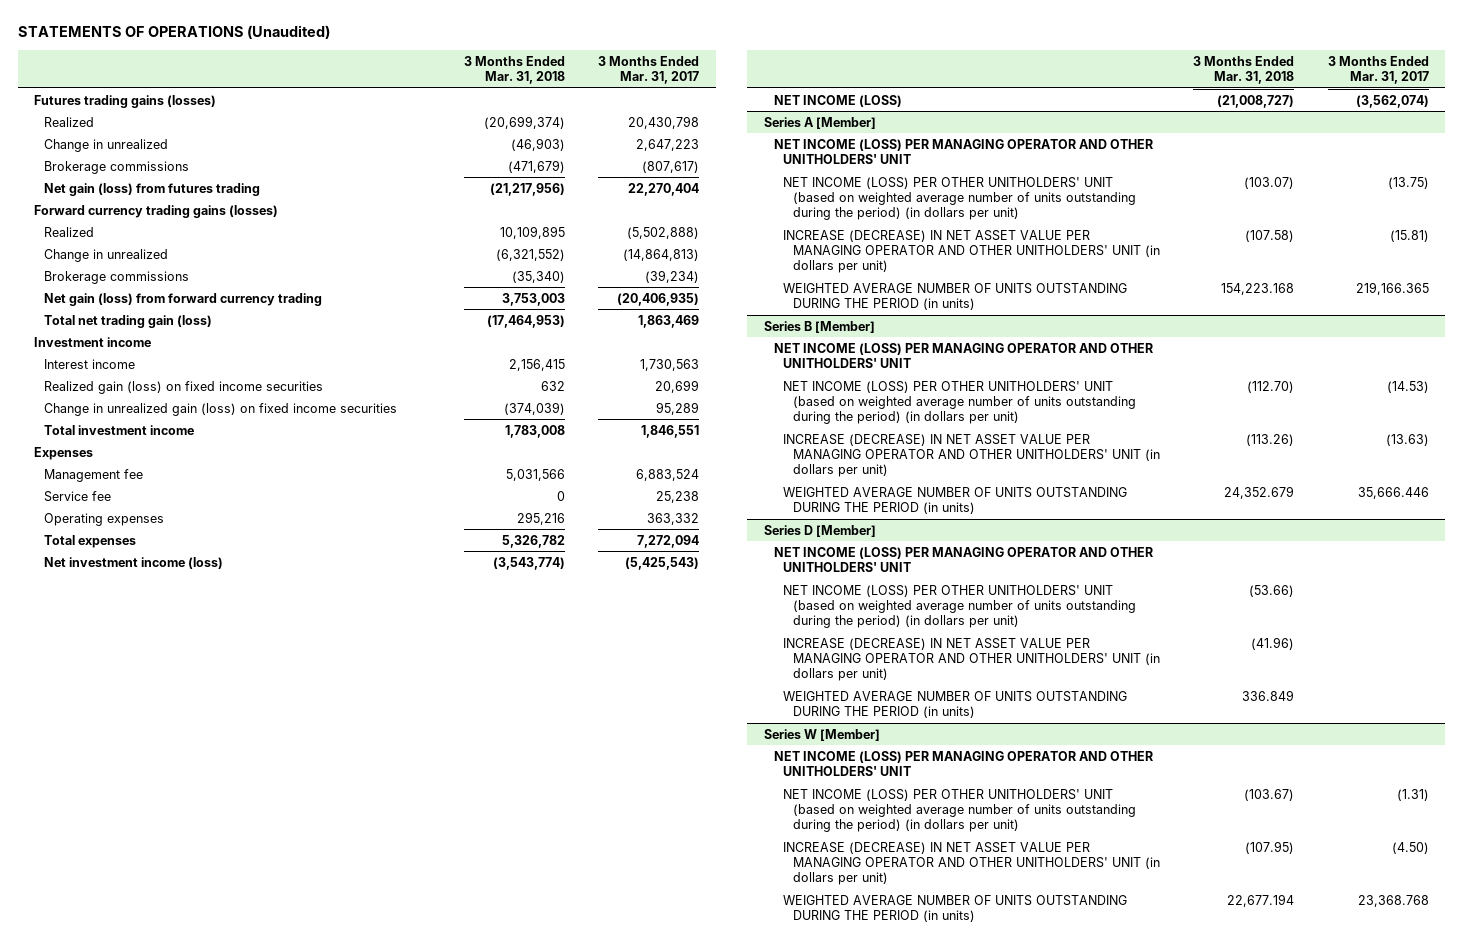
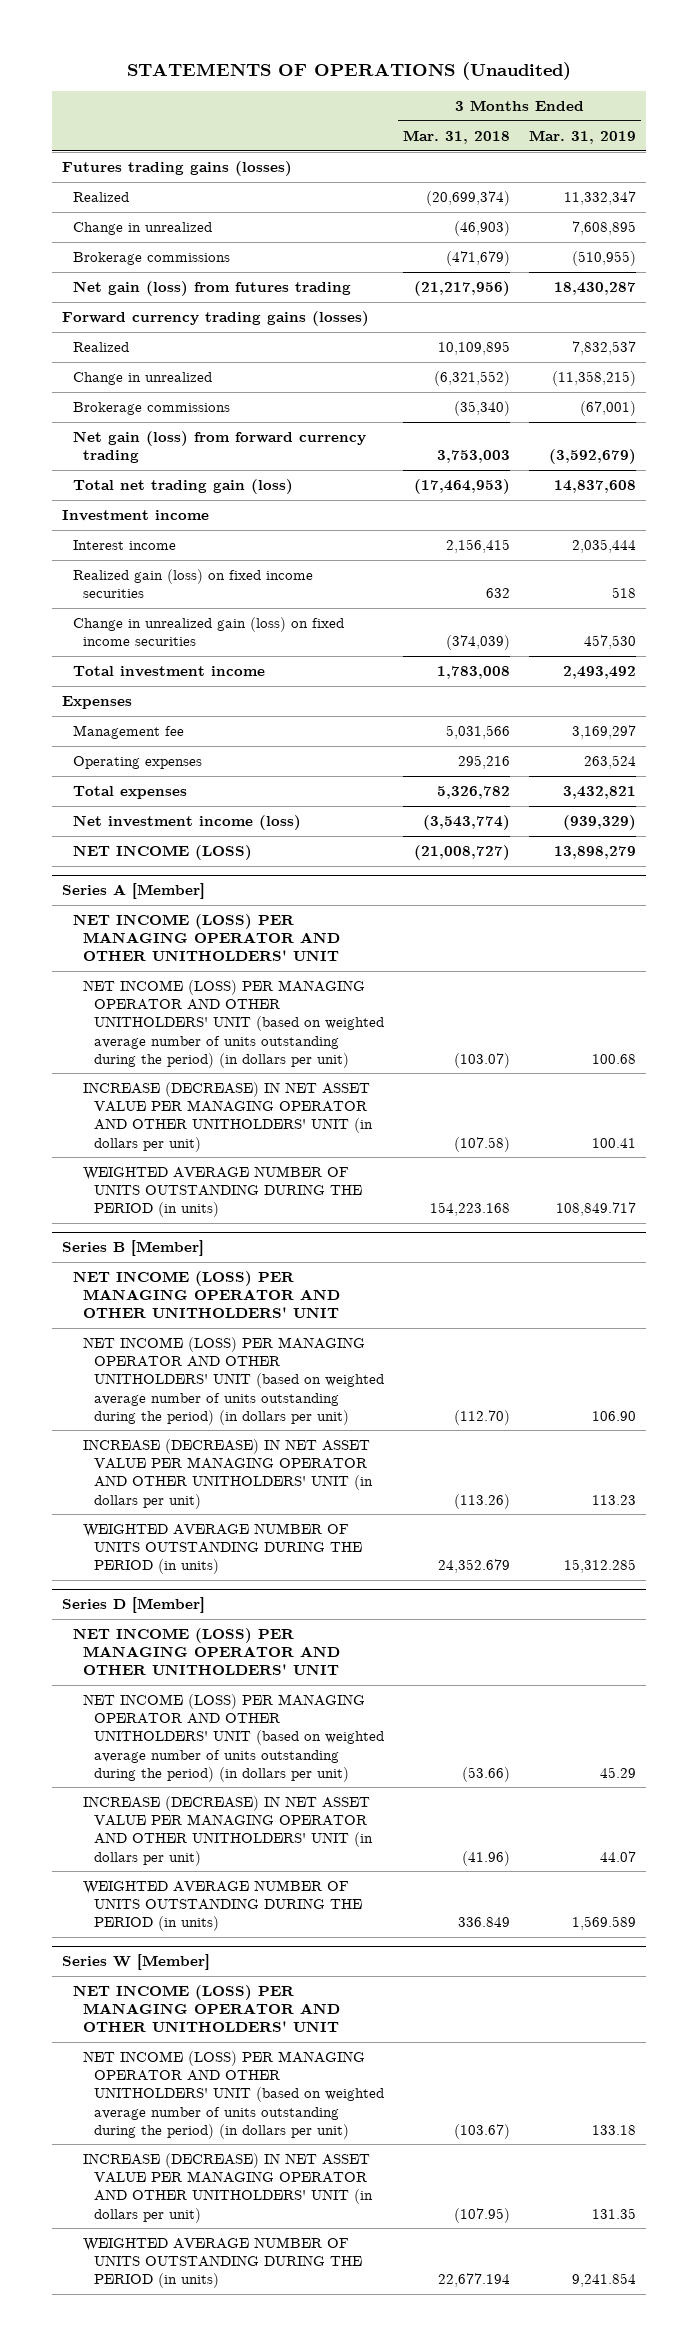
[597,55,699,85] 3 Months Ended Mar. 31, 2017 -> none
none -> [529,129,637,144] Mar. 31, 2019
[43,490,111,502] Service fee -> none
[783,176,1136,221] NET INCOME (LOSS) PER OTHER UNITHOLDERS' UNIT (based on weighted average number of units outstanding during the period) (in dollars per unit) -> [83,980,384,1068] NET INCOME (LOSS) PER MANAGING OPERATOR AND OTHER UNITHOLDERS' UNIT (based on weighted average number of units outstanding during the period) (in dollars per unit)
[783,380,1136,425] NET INCOME (LOSS) PER OTHER UNITHOLDERS' UNIT (based on weighted average number of units outstanding during the period) (in dollars per unit) -> [83,1337,384,1425] NET INCOME (LOSS) PER MANAGING OPERATOR AND OTHER UNITHOLDERS' UNIT (based on weighted average number of units outstanding during the period) (in dollars per unit)
[783,584,1136,629] NET INCOME (LOSS) PER OTHER UNITHOLDERS' UNIT (based on weighted average number of units outstanding during the period) (in dollars per unit) -> [83,1694,384,1782] NET INCOME (LOSS) PER MANAGING OPERATOR AND OTHER UNITHOLDERS' UNIT (based on weighted average number of units outstanding during the period) (in dollars per unit)
[783,788,1136,833] NET INCOME (LOSS) PER OTHER UNITHOLDERS' UNIT (based on weighted average number of units outstanding during the period) (in dollars per unit) -> [83,2051,384,2139] NET INCOME (LOSS) PER MANAGING OPERATOR AND OTHER UNITHOLDERS' UNIT (based on weighted average number of units outstanding during the period) (in dollars per unit)

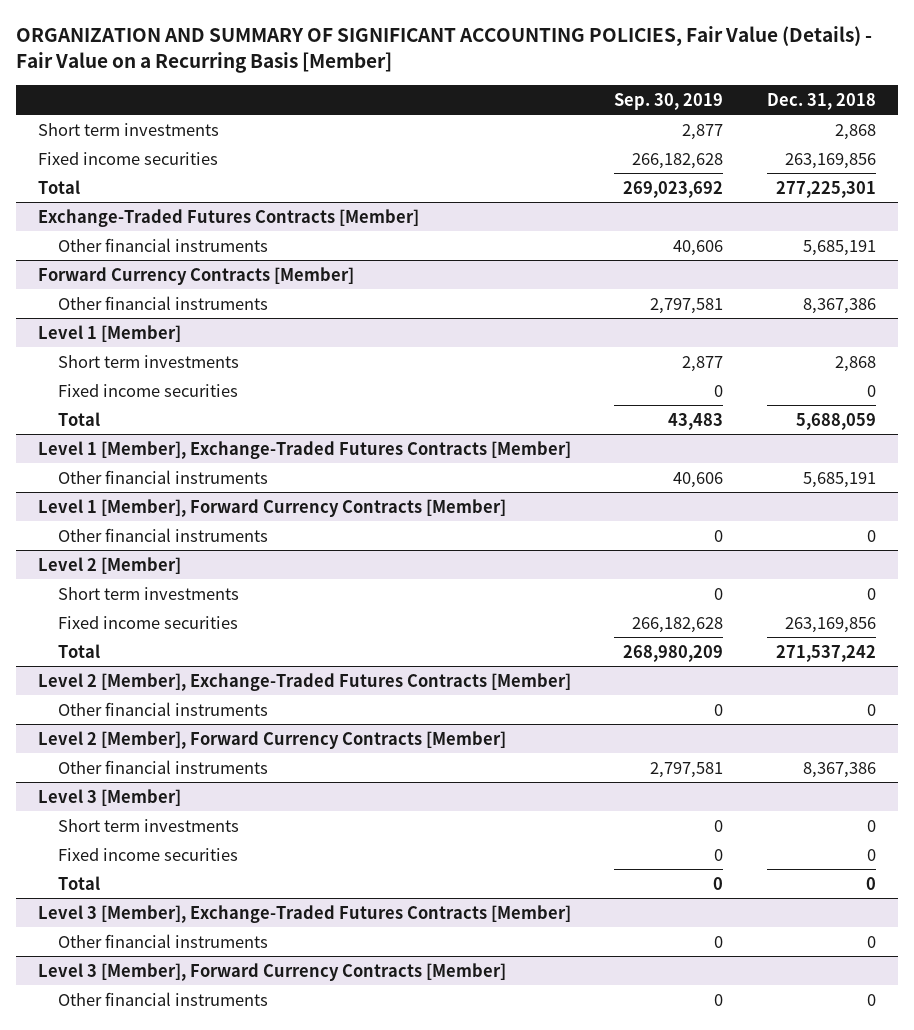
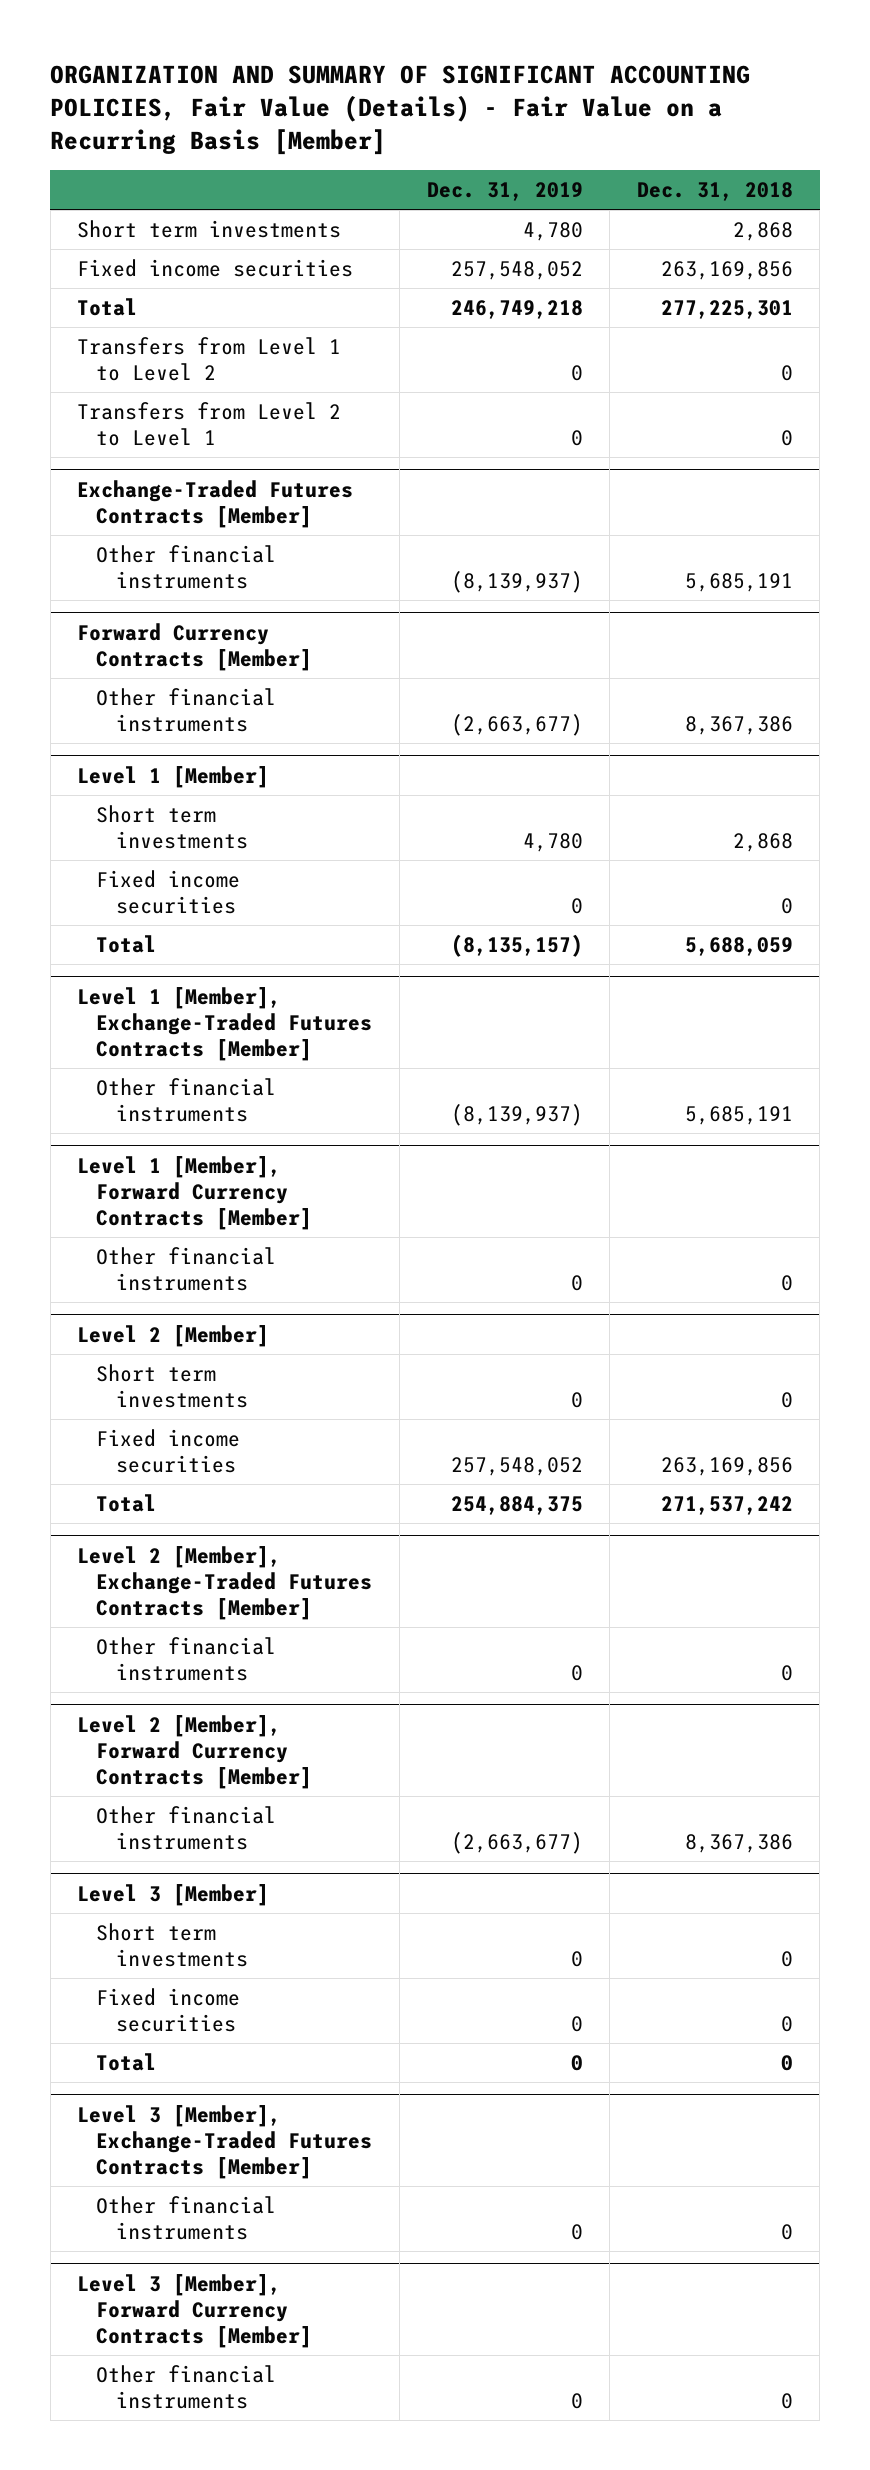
[614,92,724,110] Sep. 30, 2019 -> none
none -> [426,181,583,201] Dec. 31, 2019
none -> [77,337,342,381] Transfers from Level 1 to Level 2
none -> [77,402,342,446] Transfers from Level 2 to Level 1

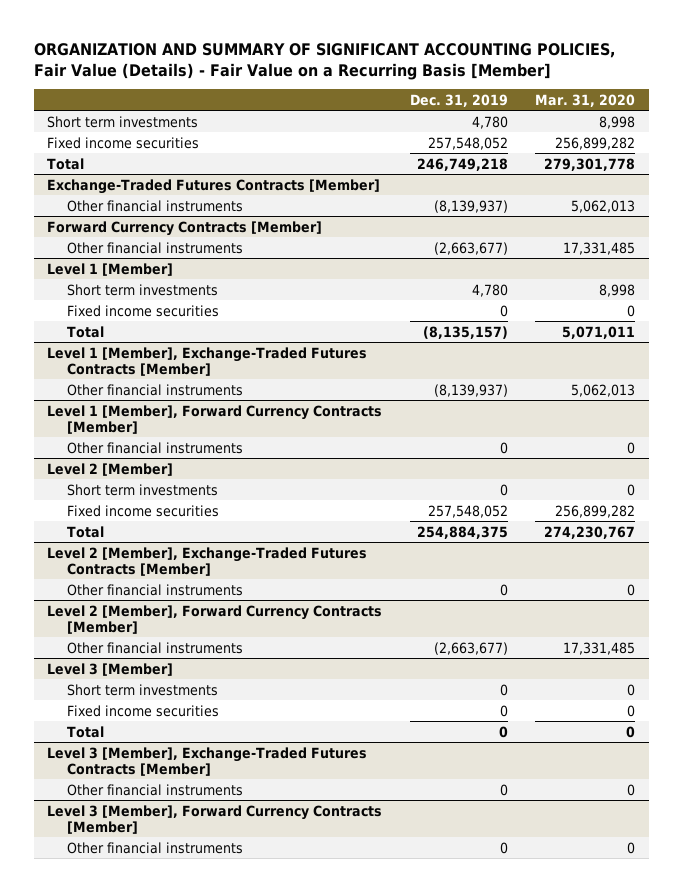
[636,181,793,201] Dec. 31, 2018 -> none
none -> [535,93,636,107] Mar. 31, 2020
[77,337,342,381] Transfers from Level 1 to Level 2 -> none
[77,402,342,446] Transfers from Level 2 to Level 1 -> none

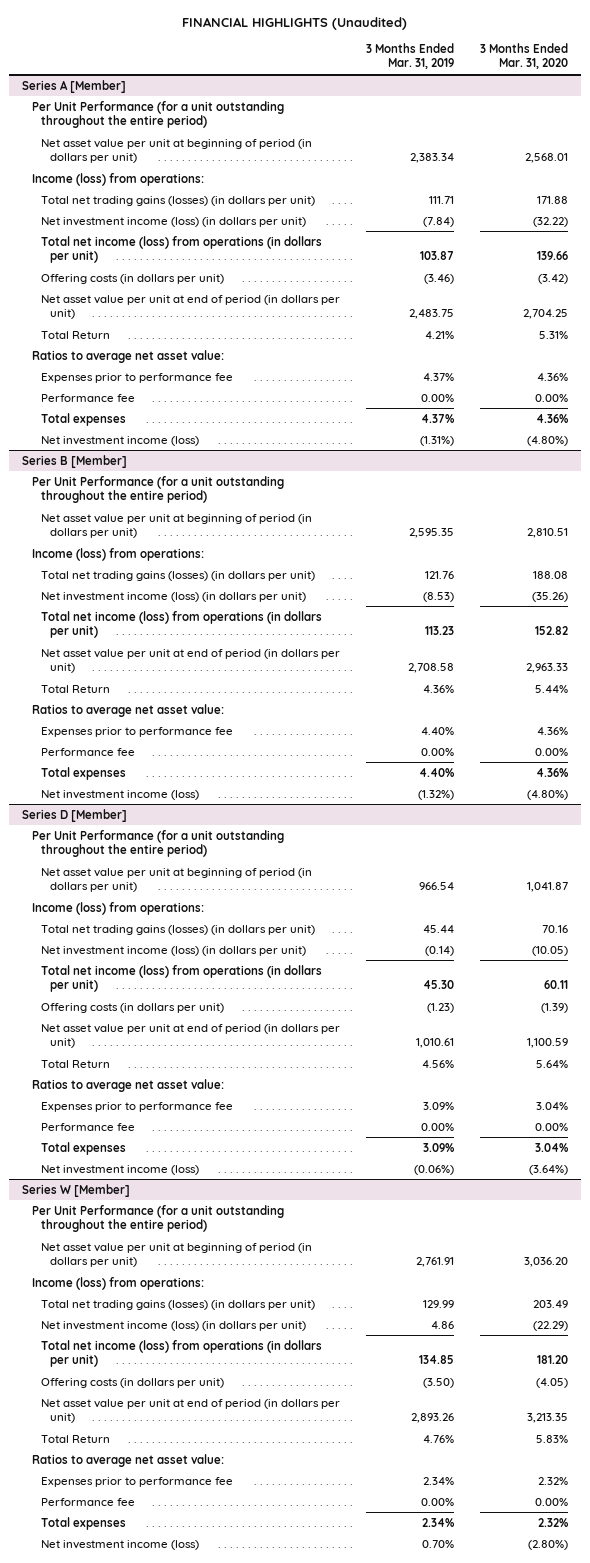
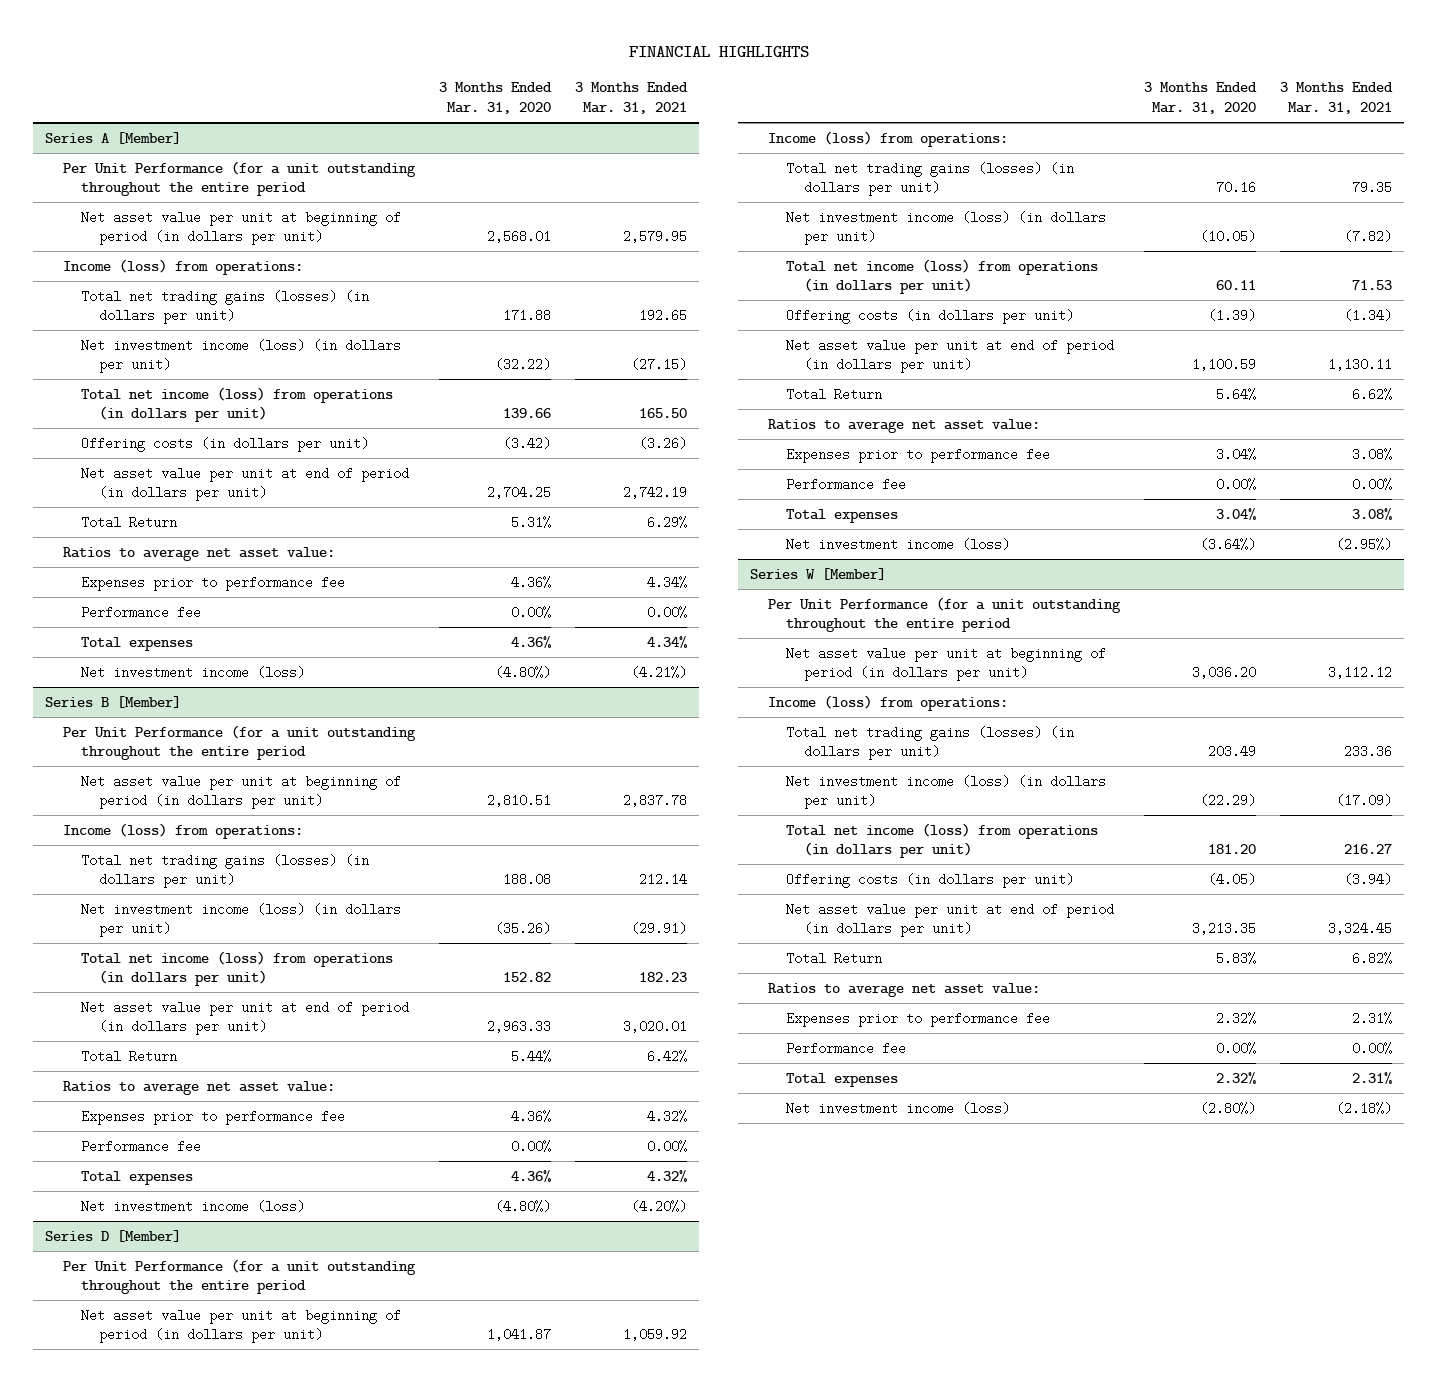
[181,17,407,31] FINANCIAL HIGHLIGHTS (Unaudited) -> [628,46,809,58] FINANCIAL HIGHLIGHTS
[365,43,454,70] 3 Months Ended Mar. 31, 2019 -> none
none -> [574,82,688,115] 3 Months Ended Mar. 31, 2021
[31,100,284,129] Per Unit Performance (for a unit outstanding throughout the entire period) -> [62,160,416,197] Per Unit Performance (for a unit outstanding throughout the entire period
[31,475,284,504] Per Unit Performance (for a unit outstanding throughout the entire period) -> [62,724,416,761] Per Unit Performance (for a unit outstanding throughout the entire period
[31,829,284,858] Per Unit Performance (for a unit outstanding throughout the entire period) -> [62,1258,416,1295] Per Unit Performance (for a unit outstanding throughout the entire period
[31,1204,284,1233] Per Unit Performance (for a unit outstanding throughout the entire period) -> [768,596,1122,633] Per Unit Performance (for a unit outstanding throughout the entire period

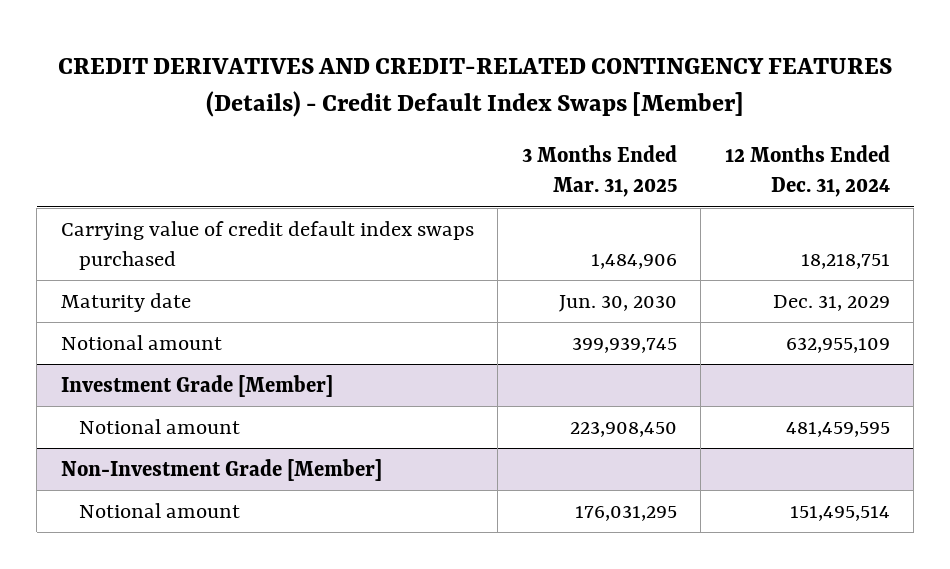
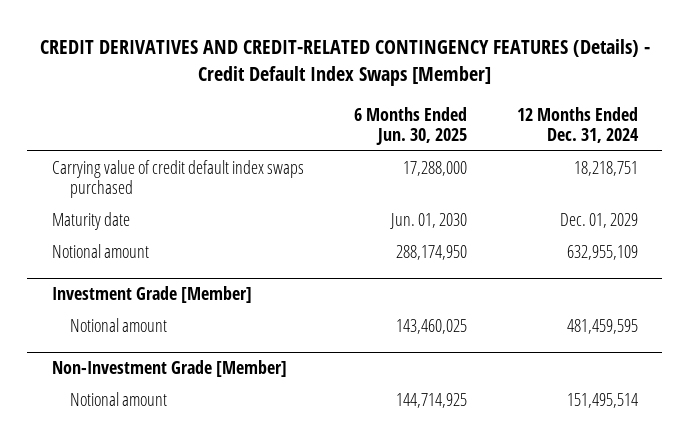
[521,145,677,198] 3 Months Ended Mar. 31, 2025 -> none
none -> [353,106,467,146] 6 Months Ended Jun. 30, 2025
[772,294,890,311] Dec. 31, 2029 -> [559,213,638,229] Dec. 01, 2029

